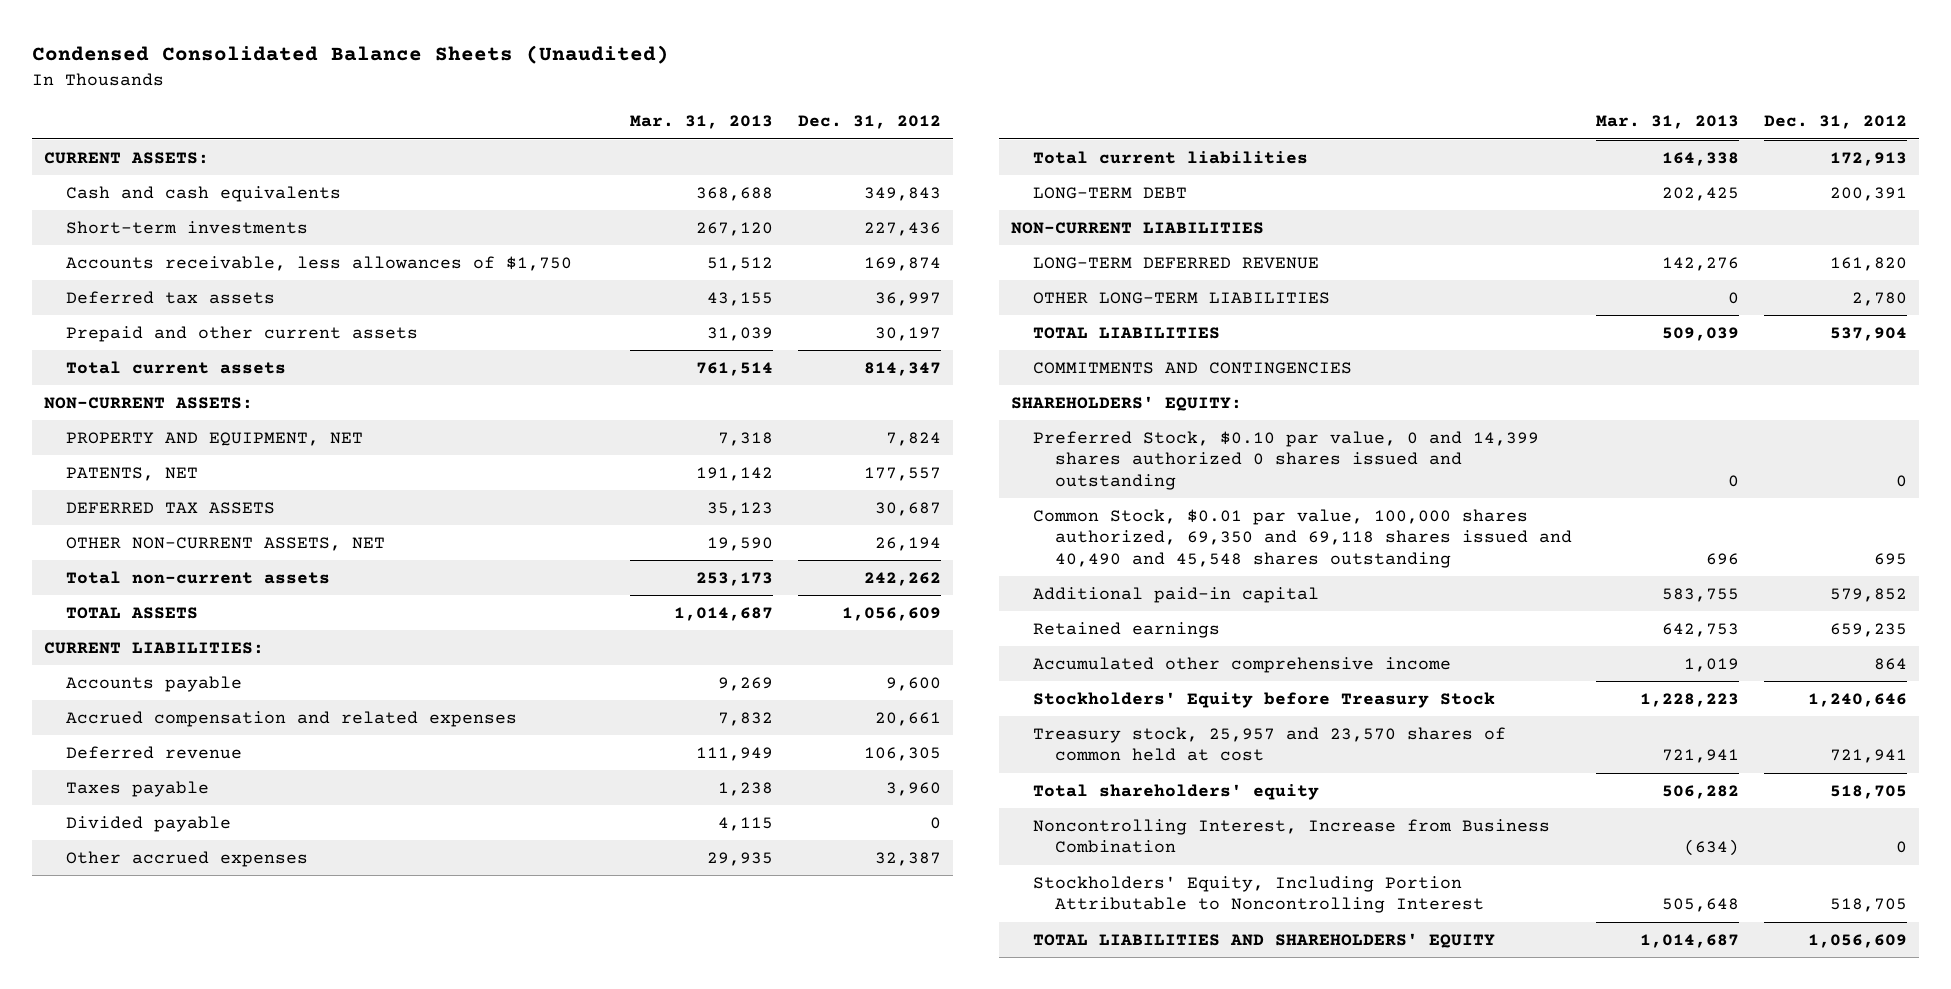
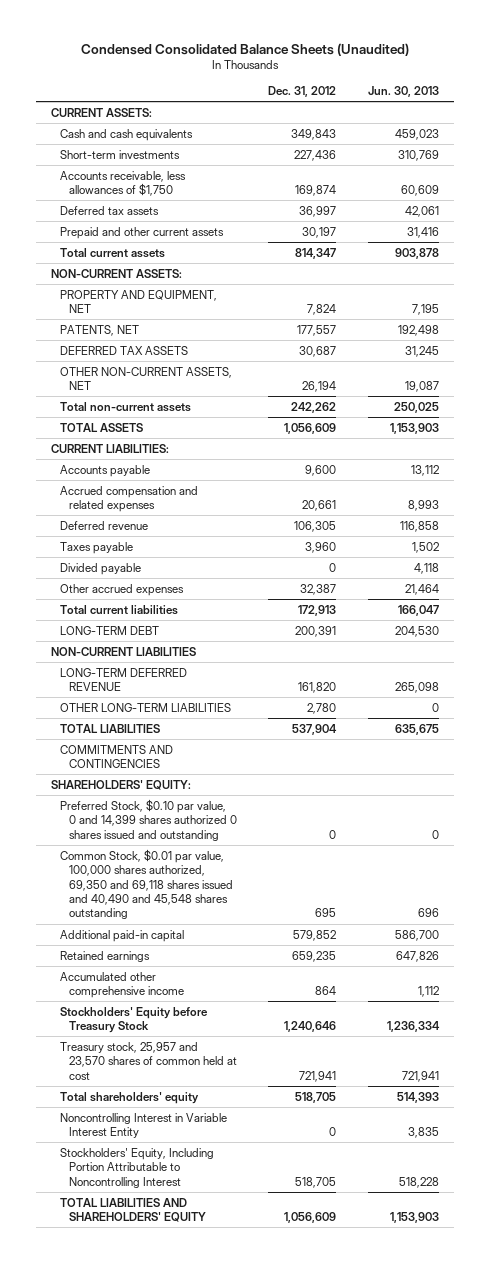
[629,115,773,130] Mar. 31, 2013 -> none
none -> [367,86,439,98] Jun. 30, 2013
[1032,819,1550,854] Noncontrolling Interest, Increase from Business Combination -> [60,1112,228,1139] Noncontrolling Interest in Variable Interest Entity

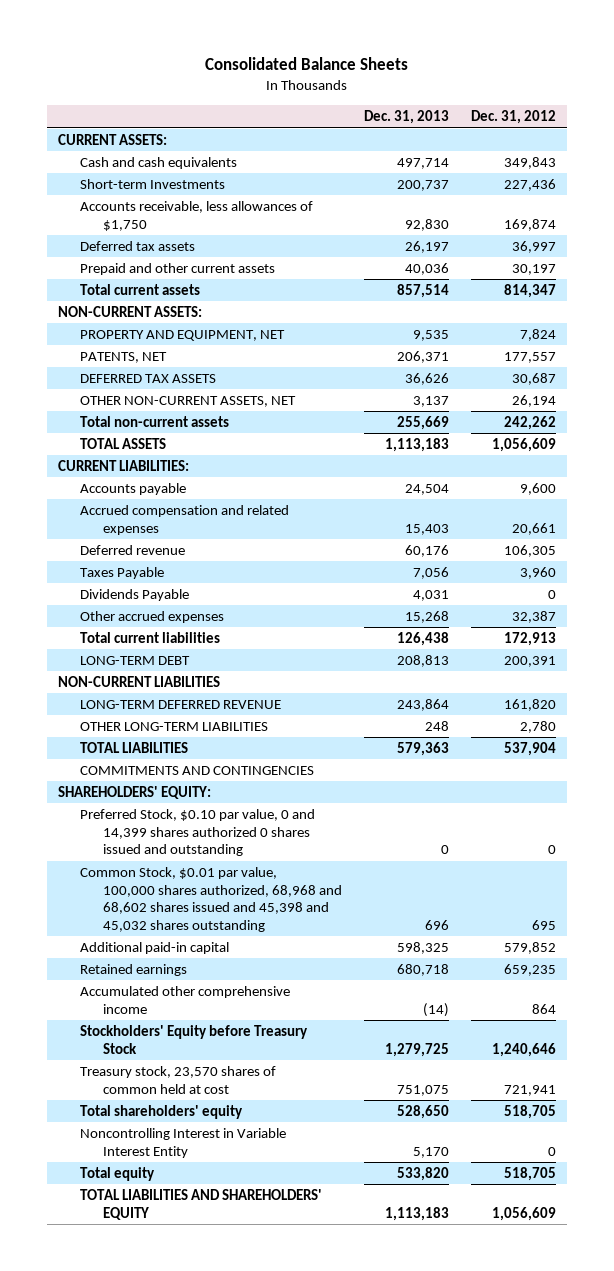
[81,42,410,56] Condensed Consolidated Balance Sheets (Unaudited) -> [204,57,408,71] Consolidated Balance Sheets
[367,86,439,98] Jun. 30, 2013 -> none
none -> [363,110,449,125] Dec. 31, 2013
[60,149,181,159] Short-term investments -> [80,179,226,190] Short-term Investments
[60,541,134,554] Taxes payable -> [80,567,165,580] Taxes Payable
[60,562,142,575] Divided payable -> [80,589,190,602] Dividends Payable
[60,848,233,920] Common Stock, $0.01 par value, 100,000 shares authorized, 69,350 and 69,118 shares issued and 40,490 and 45,548 shares outstanding -> [80,867,342,933] Common Stock, $0.01 par value, 100,000 shares authorized, 68,968 and 68,602 shares issued and 45,398 and 45,032 shares outstanding
[60,1041,237,1080] Treasury stock, 25,957 and 23,570 shares of common held at cost -> [80,1066,277,1094] Treasury stock, 23,570 shares of common held at cost
[60,1147,215,1188] Stockholders' Equity, Including Portion Attributable to Noncontrolling Interest -> [80,1167,156,1182] Total equity

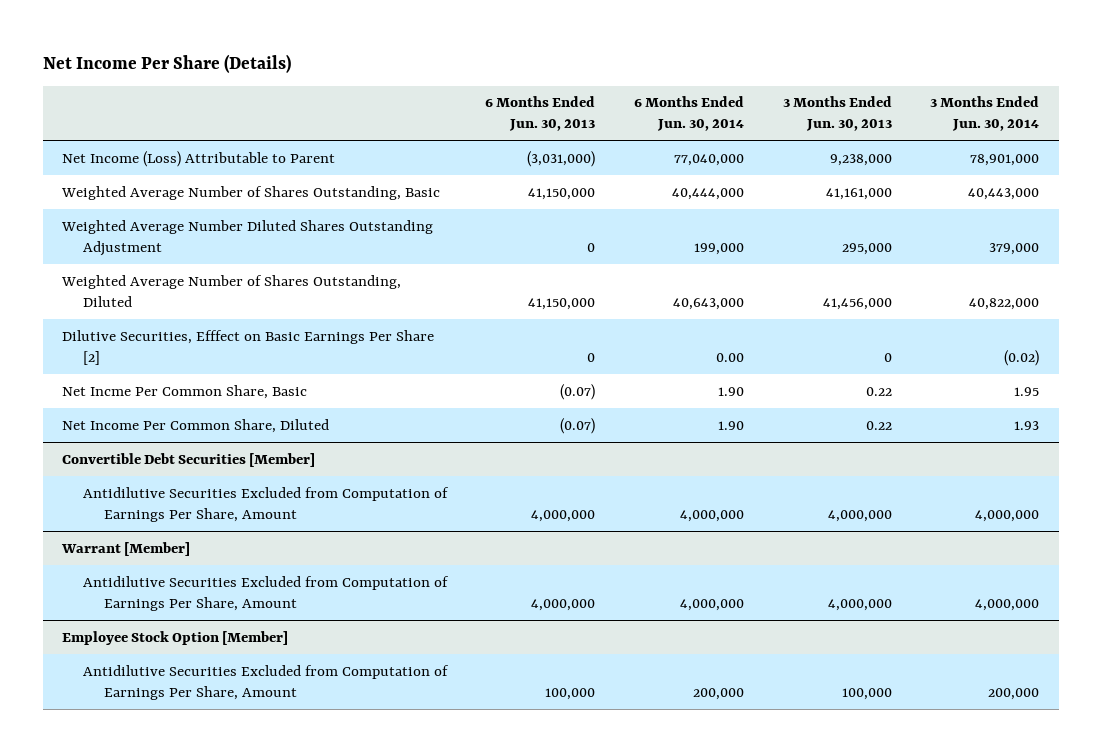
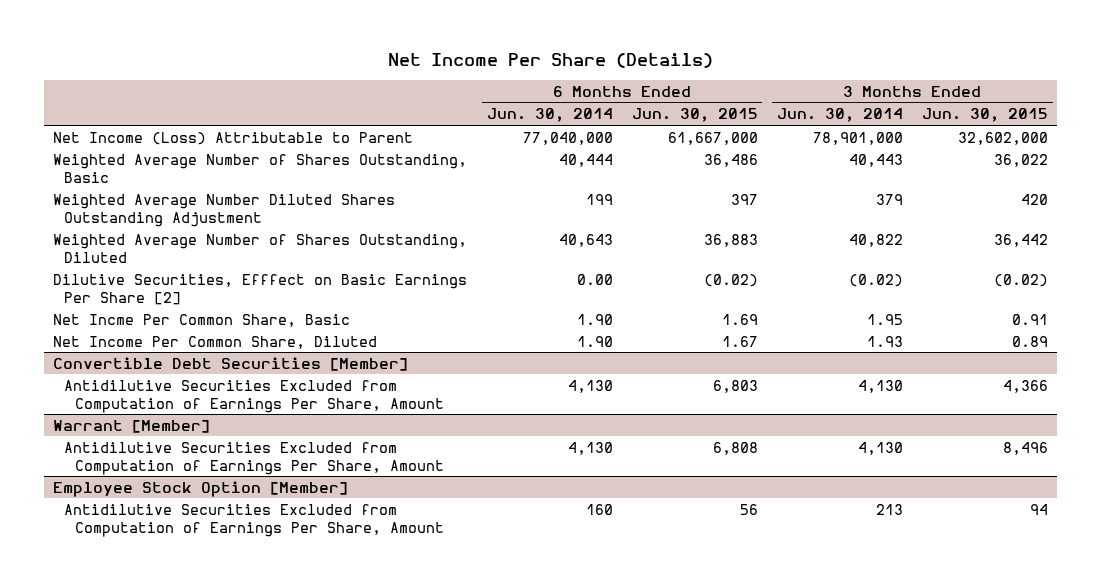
[485,96,596,132] 6 Months Ended Jun. 30, 2013 -> none
[782,96,892,132] 3 Months Ended Jun. 30, 2013 -> none
none -> [631,108,758,123] Jun. 30, 2015
none -> [921,108,1048,123] Jun. 30, 2015
[672,187,745,200] 40,444,000 -> [558,153,613,167] 40,444
[968,187,1040,200] 40,443,000 -> [848,153,903,167] 40,443
[694,242,745,255] 199,000 -> [585,193,613,205] 199
[989,242,1040,255] 379,000 -> [875,193,903,205] 379
[673,297,745,310] 40,643,000 -> [558,233,613,247] 40,643
[969,297,1040,310] 40,822,000 -> [848,233,903,247] 40,822
[680,509,745,522] 4,000,000 -> [567,379,613,393] 4,130
[975,509,1040,522] 4,000,000 -> [857,379,903,393] 4,130
[680,598,745,611] 4,000,000 -> [567,441,613,455] 4,130
[975,598,1040,611] 4,000,000 -> [857,441,903,455] 4,130
[693,687,745,700] 200,000 -> [585,503,613,515] 160
[988,687,1040,700] 200,000 -> [875,503,903,515] 213

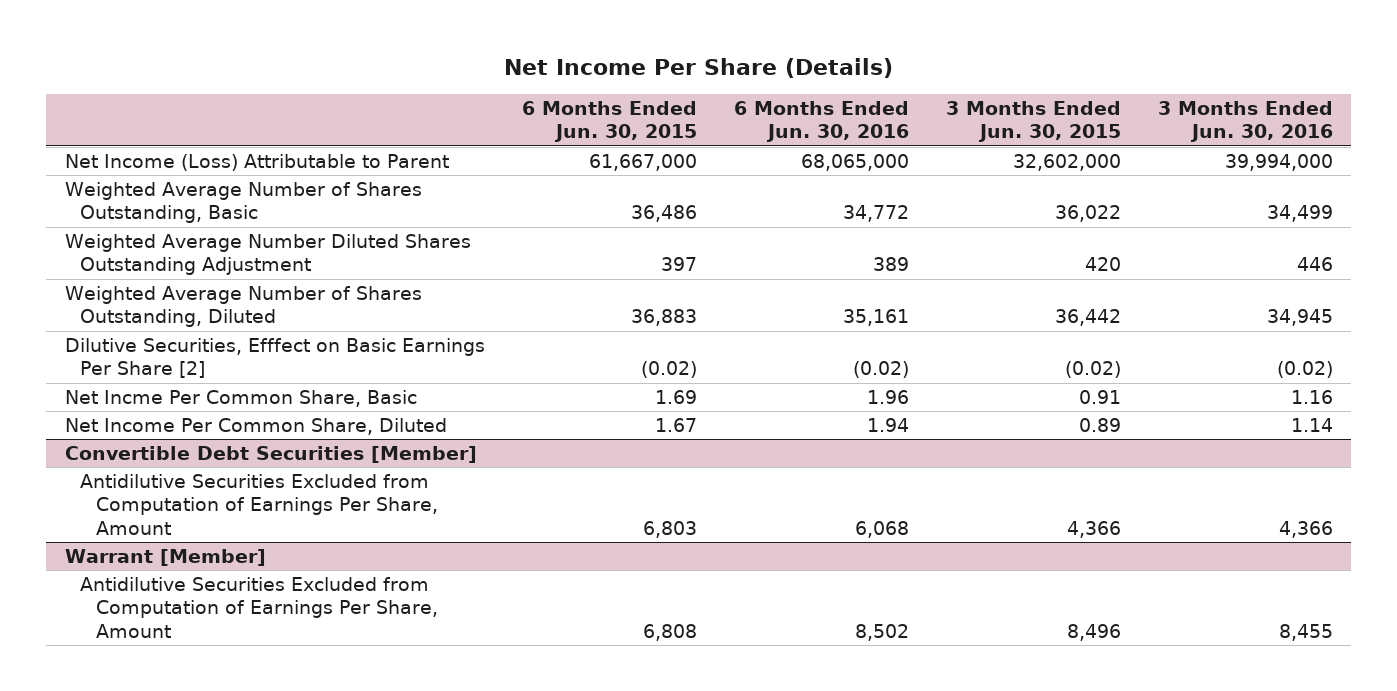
[486,108,613,123] Jun. 30, 2014 -> none
[776,108,903,123] Jun. 30, 2014 -> none
none -> [733,100,909,143] 6 Months Ended Jun. 30, 2016
none -> [1157,100,1333,143] 3 Months Ended Jun. 30, 2016
[53,480,349,497] Employee Stock Option [Member] -> none
[64,503,445,537] Antidilutive Securities Excluded from Computation of Earnings Per Share, Amount -> none

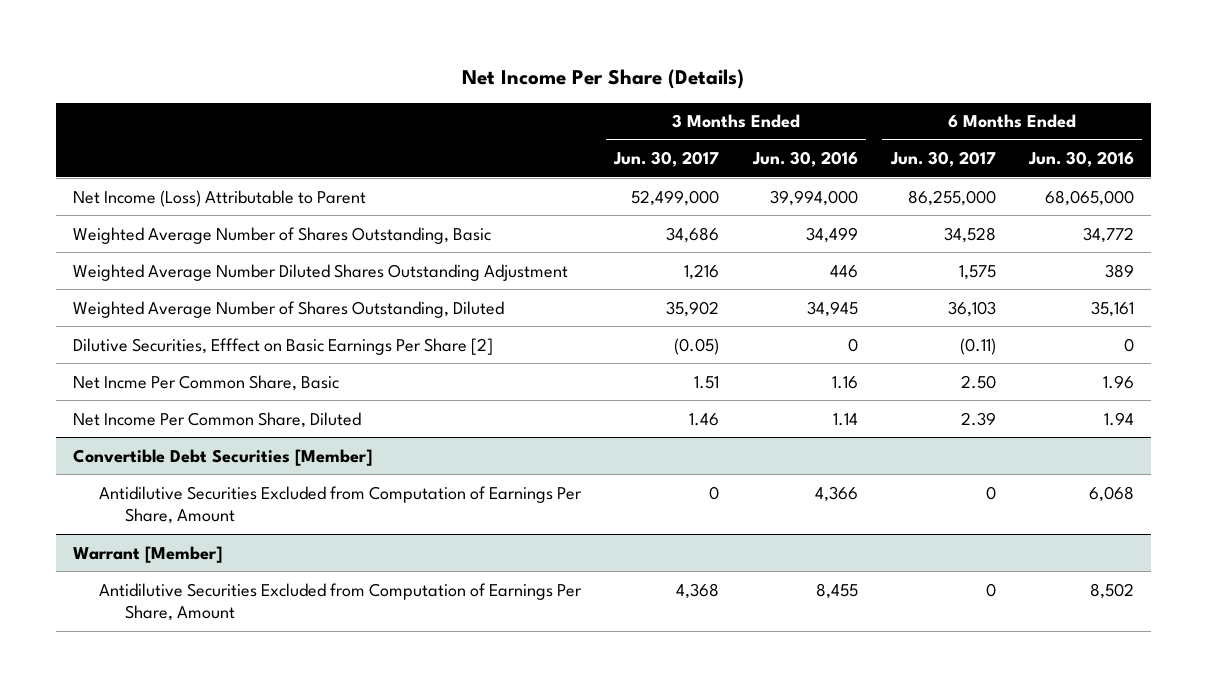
[521,100,697,143] 6 Months Ended Jun. 30, 2015 -> none
[945,100,1121,143] 3 Months Ended Jun. 30, 2015 -> none
none -> [613,151,720,168] Jun. 30, 2017
none -> [889,151,996,168] Jun. 30, 2017
[852,361,909,379] (0.02) -> [1124,337,1135,352] 0
[1276,361,1333,379] (0.02) -> [847,337,858,352] 0

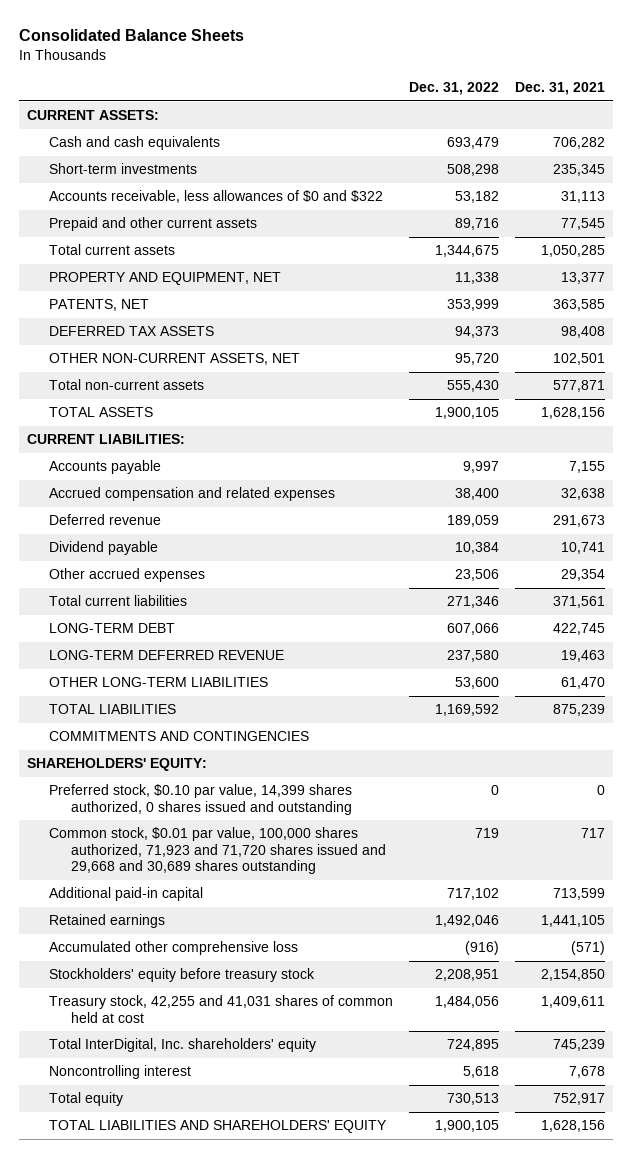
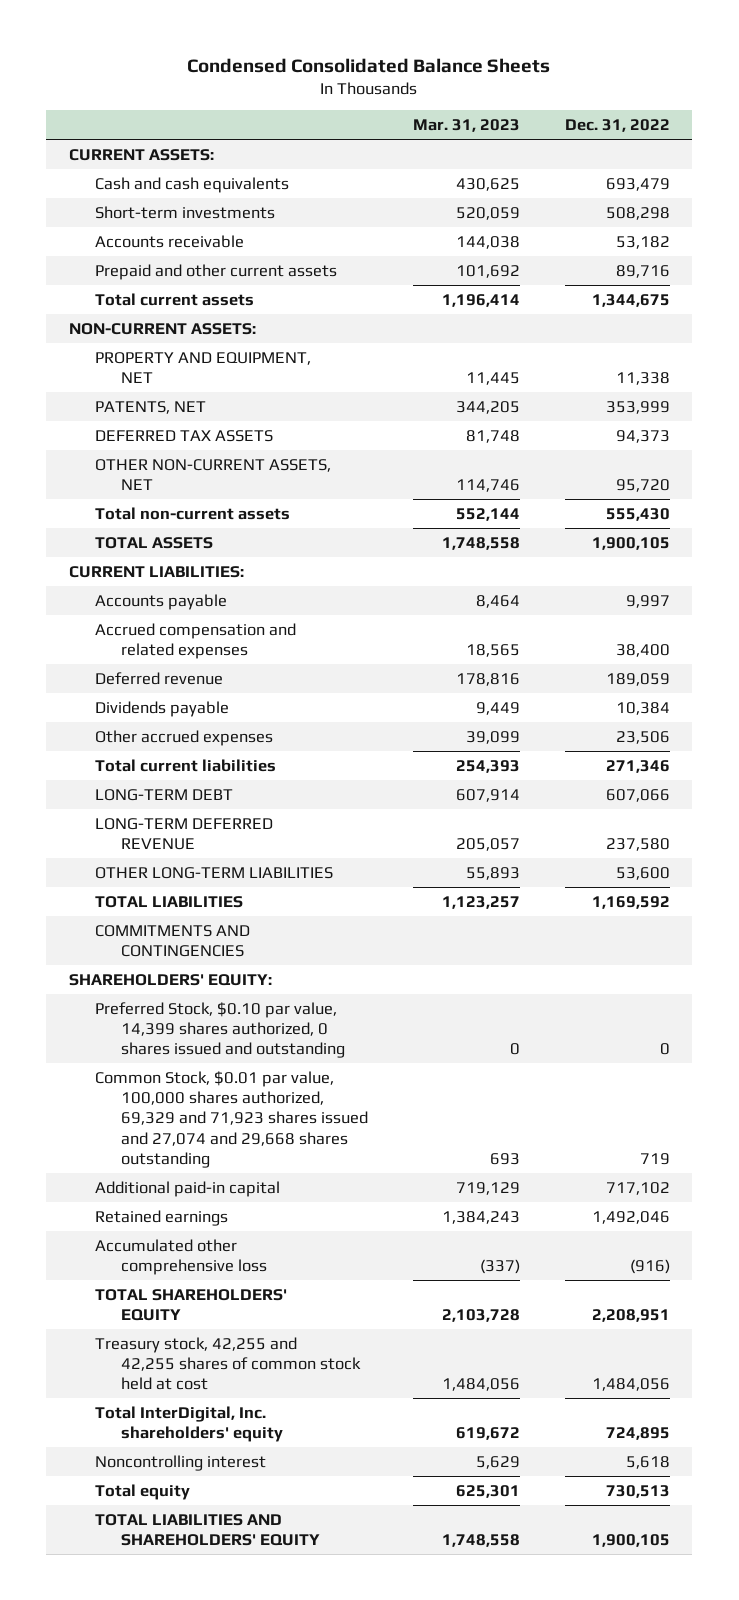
[19,28,245,41] Consolidated Balance Sheets -> [187,57,551,73] Condensed Consolidated Balance Sheets
[515,82,606,96] Dec. 31, 2021 -> none
none -> [412,118,520,132] Mar. 31, 2023
[48,190,383,204] Accounts receivable, less allowances of $0 and $322 -> [94,234,244,248] Accounts receivable
none -> [68,322,256,335] NON-CURRENT ASSETS:
[48,541,158,556] Dividend payable -> [94,700,229,717] Dividends payable
[48,784,352,815] Preferred stock, $0.10 par value, 14,399 shares authorized, 0 shares issued and outstanding -> [94,1001,346,1059] Preferred Stock, $0.10 par value, 14,399 shares authorized, 0 shares issued and outstanding
[48,827,386,874] Common stock, $0.01 par value, 100,000 shares authorized, 71,923 and 71,720 shares issued and 29,668 and 30,689 shares outstanding -> [94,1070,369,1168] Common Stock, $0.01 par value, 100,000 shares authorized, 69,329 and 71,923 shares issued and 27,074 and 29,668 shares outstanding
[48,968,315,983] Stockholders' equity before treasury stock -> [94,1288,287,1322] TOTAL SHAREHOLDERS' EQUITY
[48,995,393,1023] Treasury stock, 42,255 and 41,031 shares of common held at cost -> [94,1336,362,1391] Treasury stock, 42,255 and 42,255 shares of common stock held at cost

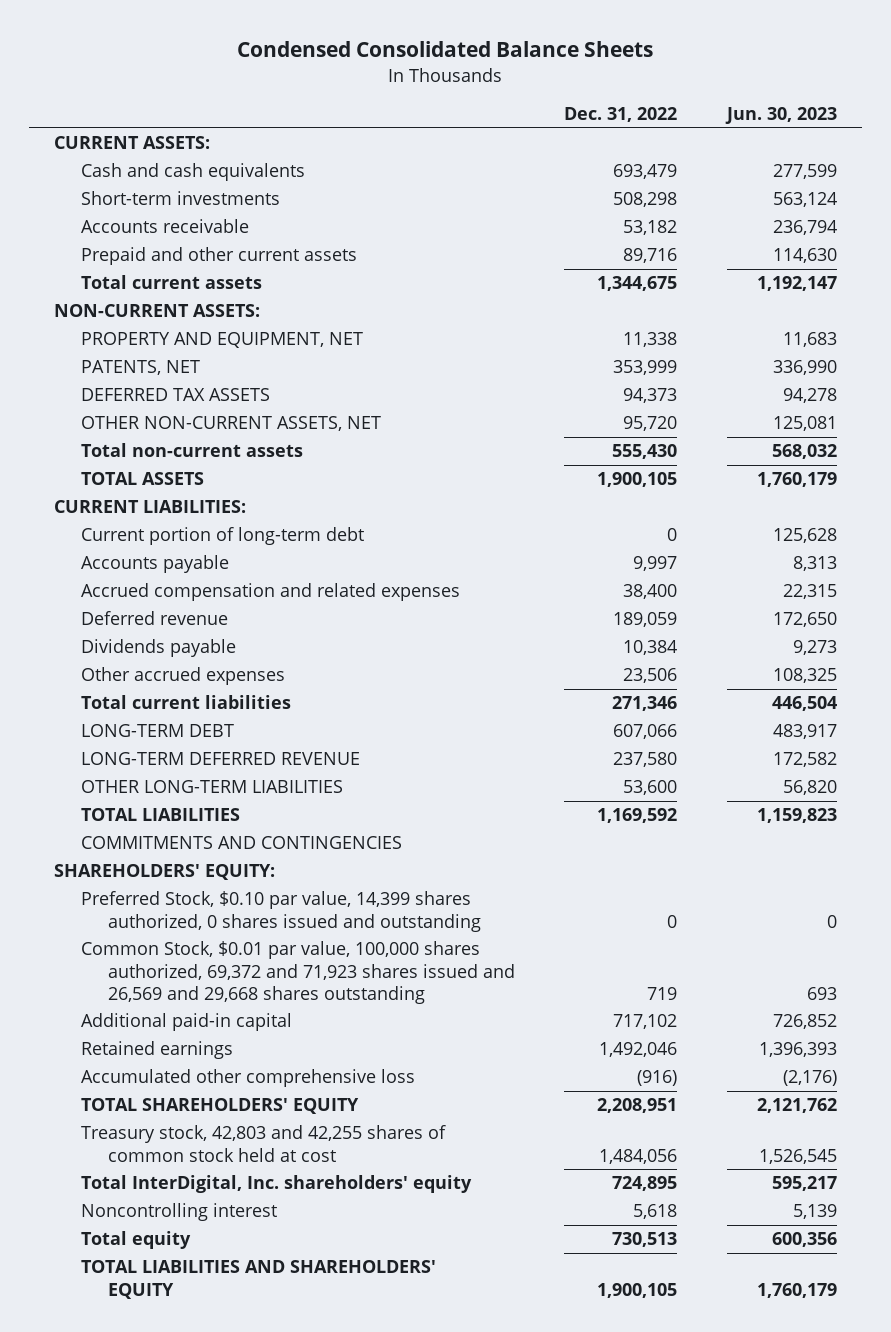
[412,118,520,132] Mar. 31, 2023 -> none
none -> [724,107,837,125] Jun. 30, 2023
none -> [80,527,364,546] Current portion of long-term debt
[94,1070,369,1168] Common Stock, $0.01 par value, 100,000 shares authorized, 69,329 and 71,923 shares issued and 27,074 and 29,668 shares outstanding -> [80,941,515,1004] Common Stock, $0.01 par value, 100,000 shares authorized, 69,372 and 71,923 shares issued and 26,569 and 29,668 shares outstanding
[94,1336,362,1391] Treasury stock, 42,255 and 42,255 shares of common stock held at cost -> [80,1125,446,1162] Treasury stock, 42,803 and 42,255 shares of common stock held at cost

